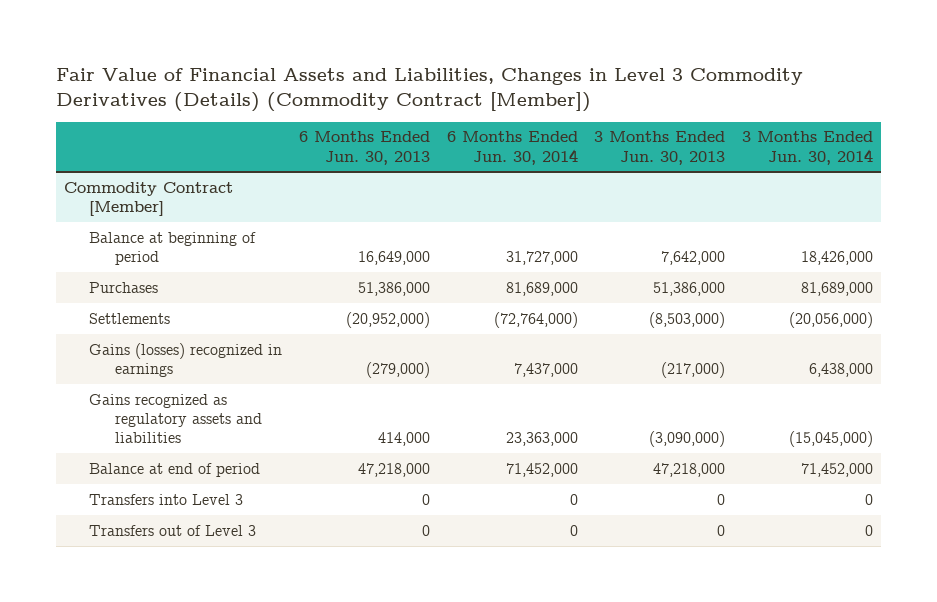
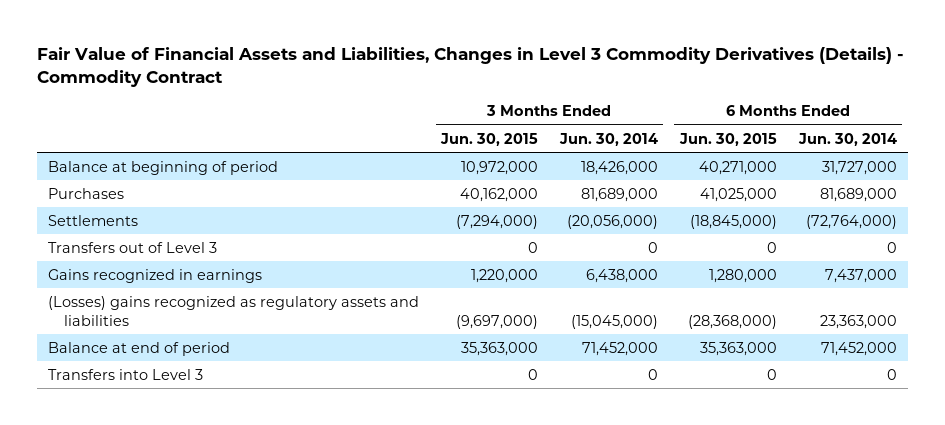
[55,67,803,112] Fair Value of Financial Assets and Liabilities, Changes in Level 3 Commodity Derivatives (Details) (Commodity Contract [Member]) -> [37,46,905,87] Fair Value of Financial Assets and Liabilities, Changes in Level 3 Commodity Derivatives (Details) - Commodity Contract
[299,131,431,165] 6 Months Ended Jun. 30, 2013 -> none
[594,131,726,165] 3 Months Ended Jun. 30, 2013 -> none
none -> [440,132,539,146] Jun. 30, 2015
none -> [678,132,777,146] Jun. 30, 2015
[64,181,234,217] Commodity Contract [Member] -> none
none -> [48,241,218,253] Transfers out of Level 3
[89,342,283,378] Gains (losses) recognized in earnings -> [48,268,263,283] Gains recognized in earnings
[89,393,262,444] Gains recognized as regulatory assets and liabilities -> [48,295,420,326] (Losses) gains recognized as regulatory assets and liabilities
[89,524,257,536] Transfers out of Level 3 -> none

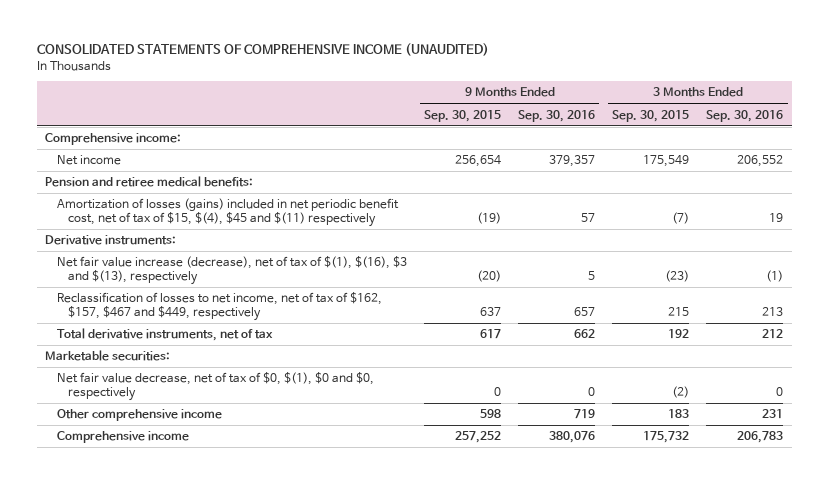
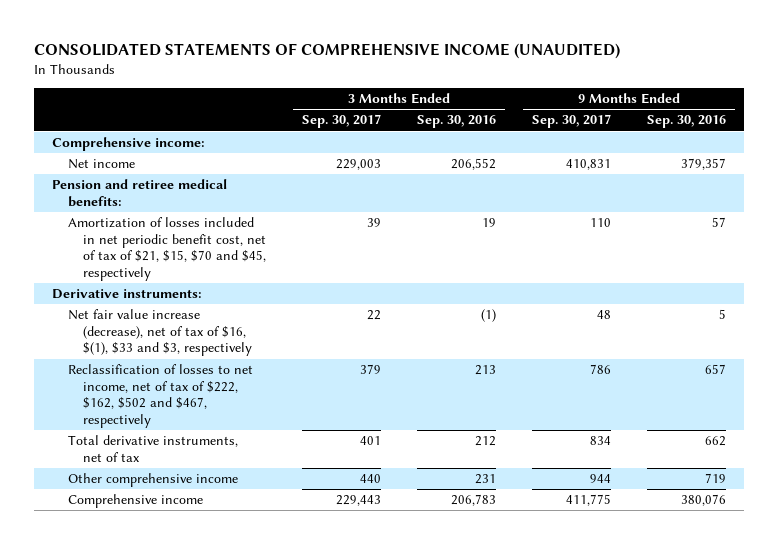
[423,109,501,122] Sep. 30, 2015 -> none
[612,109,690,122] Sep. 30, 2015 -> none
none -> [302,114,382,129] Sep. 30, 2017
none -> [531,114,611,129] Sep. 30, 2017
[56,198,399,228] Amortization of losses (gains) included in net periodic benefit cost, net of tax of $15, $(4), $45 and $(11) respectively -> [67,217,267,282] Amortization of losses included in net periodic benefit cost, net of tax of $21, $15, $70 and $45, respectively
[56,256,407,286] Net fair value increase (decrease), net of tax of $(1), $(16), $3 and $(13), respectively -> [67,309,253,357] Net fair value increase (decrease), net of tax of $16, $(1), $33 and $3, respectively
[56,292,382,322] Reclassification of losses to net income, net of tax of $162, $157, $467 and $449, respectively -> [67,364,253,429] Reclassification of losses to net income, net of tax of $222, $162, $502 and $467, respectively
[45,350,171,362] Marketable securities: -> none
[56,372,374,402] Net fair value decrease, net of tax of $0, $(1), $0 and $0, respectively -> none

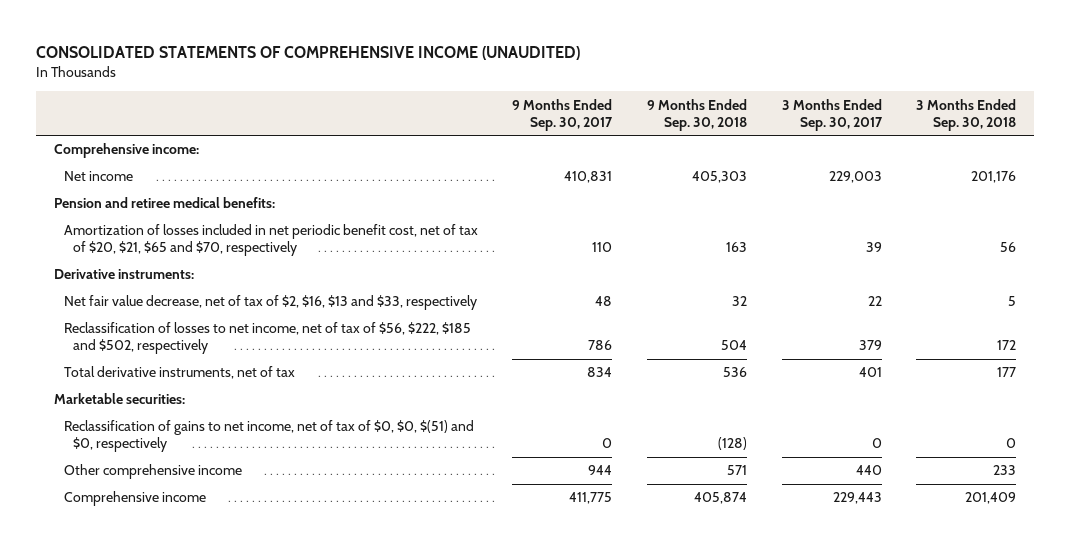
[416,115,496,129] Sep. 30, 2016 -> none
[646,115,726,129] Sep. 30, 2016 -> none
none -> [646,98,747,131] 9 Months Ended Sep. 30, 2018
none -> [916,98,1017,131] 3 Months Ended Sep. 30, 2018
[67,217,267,282] Amortization of losses included in net periodic benefit cost, net of tax of $21, $15, $70 and $45, respectively -> [63,224,478,257] Amortization of losses included in net periodic benefit cost, net of tax of $20, $21, $65 and $70, respectively
[67,309,253,357] Net fair value increase (decrease), net of tax of $16, $(1), $33 and $3, respectively -> [63,295,477,311] Net fair value decrease, net of tax of $2, $16, $13 and $33, respectively
[67,364,253,429] Reclassification of losses to net income, net of tax of $222, $162, $502 and $467, respectively -> [63,322,471,355] Reclassification of losses to net income, net of tax of $56, $222, $185 and $502, respectively
none -> [53,393,185,405] Marketable securities:
none -> [63,420,474,453] Reclassification of gains to net income, net of tax of $0, $0, $(51) and $0, respectively

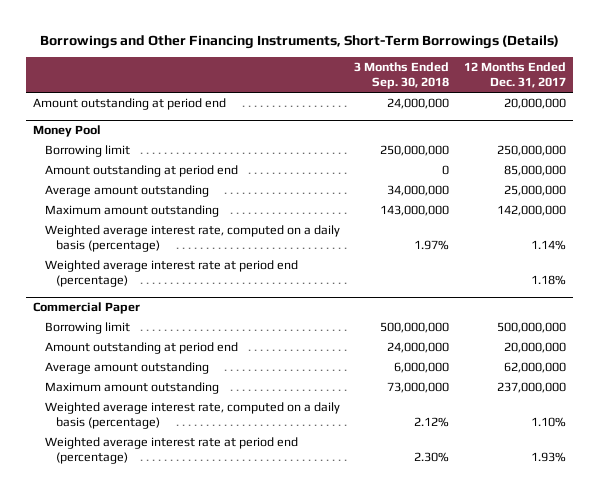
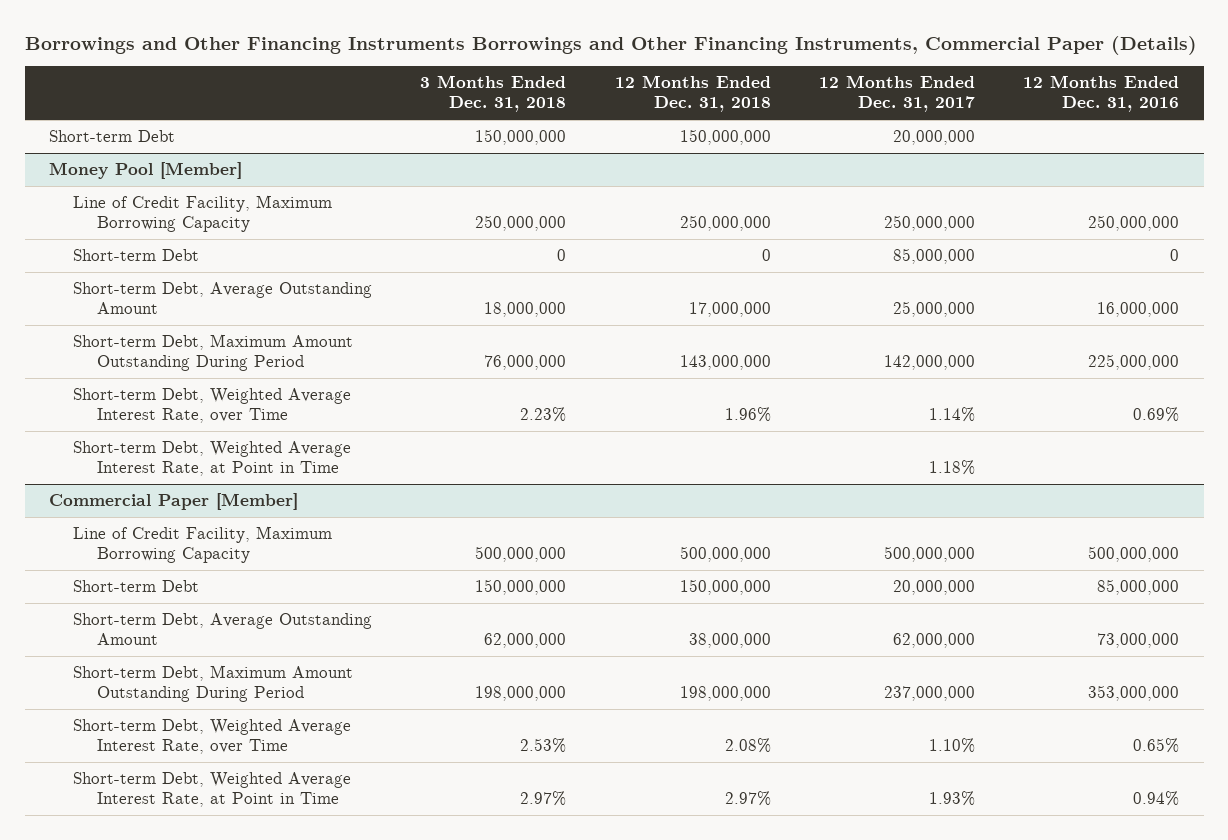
[39,35,559,50] Borrowings and Other Financing Instruments, Short-Term Borrowings (Details) -> [24,35,1197,55] Borrowings and Other Financing Instruments Borrowings and Other Financing Instruments, Commercial Paper (Details)
[354,62,450,90] 3 Months Ended Sep. 30, 2018 -> none
none -> [420,75,567,113] 3 Months Ended Dec. 31, 2018
none -> [614,75,771,113] 12 Months Ended Dec. 31, 2018
none -> [1023,75,1180,113] 12 Months Ended Dec. 31, 2016
[44,402,340,429] Weighted average interest rate, computed on a daily basis (percentage) -> none
[33,98,227,111] Amount outstanding at period end -> [48,129,175,142] Short-term Debt
[33,125,102,138] Money Pool -> [48,161,242,179] Money Pool [Member]
[44,145,130,158] Borrowing limit -> [72,194,332,233] Line of Credit Facility, Maximum Borrowing Capacity
[44,165,238,178] Amount outstanding at period end -> [72,248,199,261] Short-term Debt
[44,185,209,198] Average amount outstanding -> [72,281,372,315] Short-term Debt, Average Outstanding Amount
[44,205,219,218] Maximum amount outstanding -> [72,333,353,372] Short-term Debt, Maximum Amount Outstanding During Period
[44,225,340,252] Weighted average interest rate, computed on a daily basis (percentage) -> [72,387,351,424] Short-term Debt, Weighted Average Interest Rate, over Time
[44,260,298,287] Weighted average interest rate at period end (percentage) -> [72,440,351,477] Short-term Debt, Weighted Average Interest Rate, at Point in Time
[33,302,141,315] Commercial Paper -> [48,492,298,510] Commercial Paper [Member]
[44,322,130,335] Borrowing limit -> [72,525,332,564] Line of Credit Facility, Maximum Borrowing Capacity
[44,342,238,355] Amount outstanding at period end -> [72,579,199,592] Short-term Debt
[44,362,209,375] Average amount outstanding -> [72,612,372,646] Short-term Debt, Average Outstanding Amount
[44,382,219,395] Maximum amount outstanding -> [72,664,353,703] Short-term Debt, Maximum Amount Outstanding During Period
none -> [72,718,351,755] Short-term Debt, Weighted Average Interest Rate, over Time
[44,437,298,464] Weighted average interest rate at period end (percentage) -> [72,771,351,808] Short-term Debt, Weighted Average Interest Rate, at Point in Time

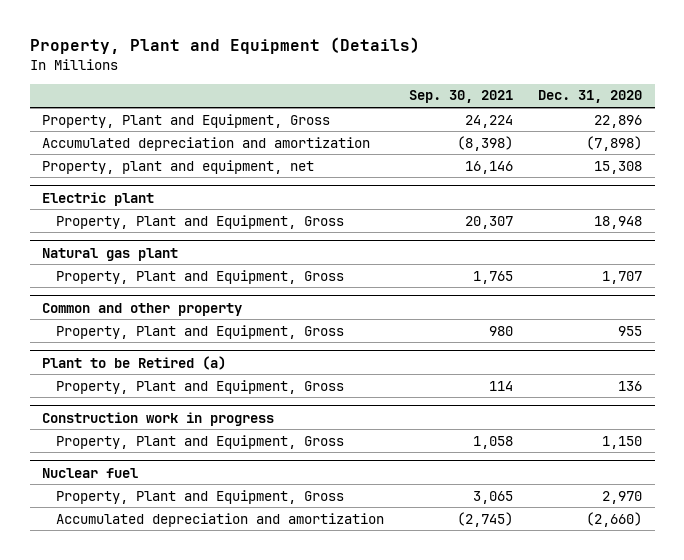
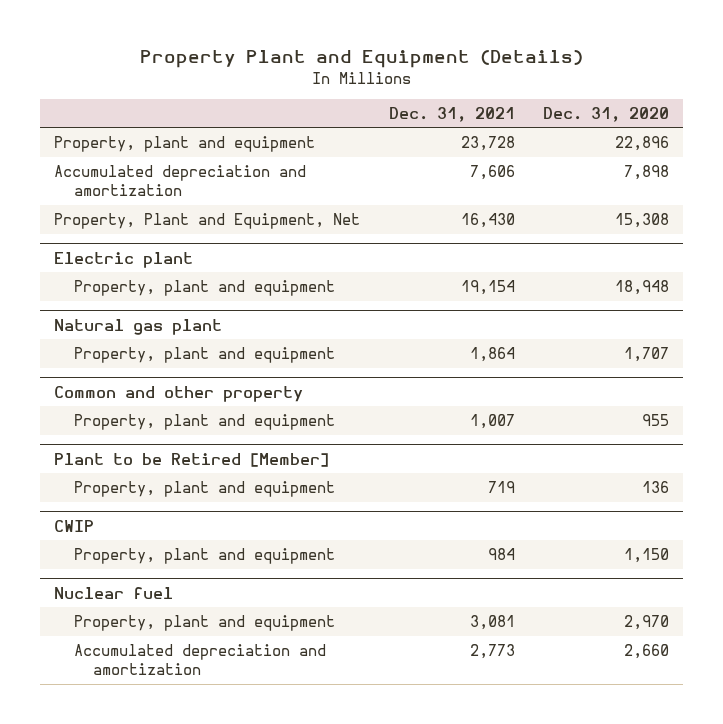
[29,37,420,55] Property, Plant and Equipment (Details) -> [139,50,583,69] Property Plant and Equipment (Details)
[409,90,514,104] Sep. 30, 2021 -> none
none -> [388,106,515,122] Dec. 31, 2021
[42,113,331,128] Property, Plant and Equipment, Gross -> [54,136,316,153] Property, plant and equipment
[586,135,643,151] (7,898) -> [624,165,670,181] 7,898
[42,159,315,174] Property, plant and equipment, net -> [54,213,361,230] Property, Plant and Equipment, Net
[56,214,345,229] Property, Plant and Equipment, Gross -> [73,280,335,297] Property, plant and equipment
[56,269,345,284] Property, Plant and Equipment, Gross -> [73,347,335,364] Property, plant and equipment
[56,324,345,339] Property, Plant and Equipment, Gross -> [73,414,335,431] Property, plant and equipment
[42,355,227,370] Plant to be Retired (a) -> [54,452,330,467] Plant to be Retired [Member]
[56,379,345,394] Property, Plant and Equipment, Gross -> [73,481,335,498] Property, plant and equipment
[42,411,275,426] Construction work in progress -> [54,519,95,532] CWIP
[56,434,345,449] Property, Plant and Equipment, Gross -> [73,548,335,565] Property, plant and equipment
[56,489,345,504] Property, Plant and Equipment, Gross -> [73,615,335,632] Property, plant and equipment
[586,511,643,527] (2,660) -> [624,644,670,660] 2,660

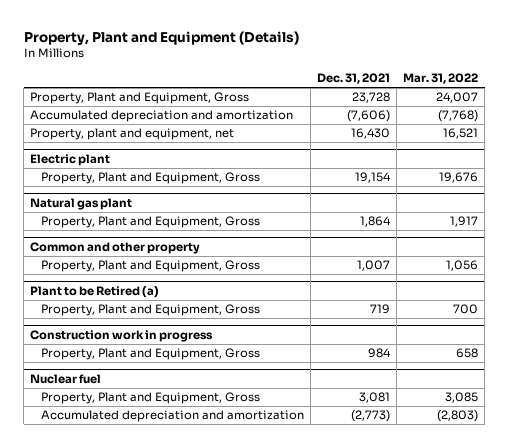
[139,50,583,69] Property Plant and Equipment (Details) -> [23,30,299,45] Property, Plant and Equipment (Details)
[543,106,670,122] Dec. 31, 2020 -> none
none -> [403,73,479,85] Mar. 31, 2022
[54,136,316,153] Property, plant and equipment -> [30,92,250,105] Property, Plant and Equipment, Gross
[469,165,515,181] 7,606 -> [346,110,390,123] (7,606)
[54,213,361,230] Property, Plant and Equipment, Net -> [30,128,235,141] Property, plant and equipment, net
[73,280,335,297] Property, plant and equipment -> [40,172,260,185] Property, Plant and Equipment, Gross
[73,347,335,364] Property, plant and equipment -> [40,216,260,229] Property, Plant and Equipment, Gross
[73,414,335,431] Property, plant and equipment -> [40,260,260,273] Property, Plant and Equipment, Gross
[54,452,330,467] Plant to be Retired [Member] -> [30,285,160,298] Plant to be Retired (a)
[73,481,335,498] Property, plant and equipment -> [40,304,260,317] Property, Plant and Equipment, Gross
[54,519,95,532] CWIP -> [30,329,214,342] Construction work in progress
[73,548,335,565] Property, plant and equipment -> [40,348,260,361] Property, Plant and Equipment, Gross
[73,615,335,632] Property, plant and equipment -> [40,392,260,405] Property, Plant and Equipment, Gross
[469,644,515,660] 2,773 -> [350,410,390,423] (2,773)

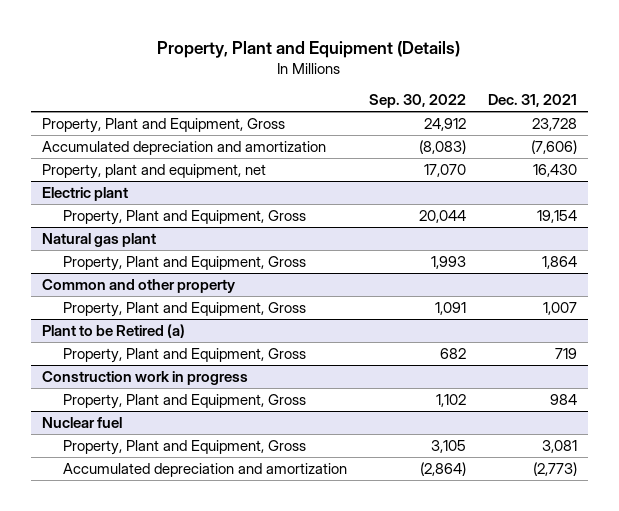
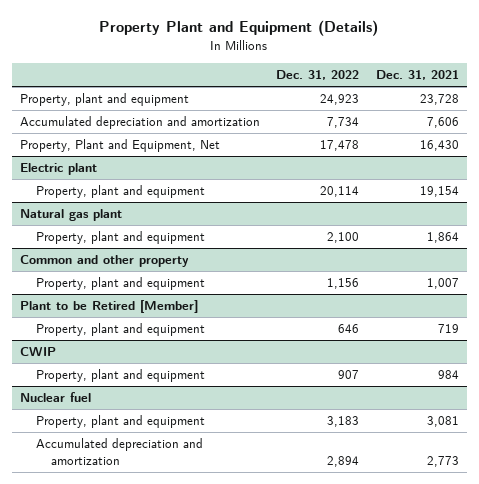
[157,40,461,58] Property, Plant and Equipment (Details) -> [99,19,379,36] Property Plant and Equipment (Details)
[369,94,467,109] Sep. 30, 2022 -> none
none -> [276,70,360,81] Dec. 31, 2022
[41,117,285,133] Property, Plant and Equipment, Gross -> [19,93,189,107] Property, plant and equipment
[531,139,578,154] (7,606) -> [426,117,459,129] 7,606
[41,163,266,179] Property, plant and equipment, net -> [19,139,220,153] Property, Plant and Equipment, Net
[63,209,307,225] Property, Plant and Equipment, Gross -> [35,185,205,199] Property, plant and equipment
[63,255,307,271] Property, Plant and Equipment, Gross -> [35,231,205,245] Property, plant and equipment
[63,301,307,317] Property, Plant and Equipment, Gross -> [35,277,205,291] Property, plant and equipment
[41,323,185,338] Plant to be Retired (a) -> [19,300,198,314] Plant to be Retired [Member]
[63,347,307,363] Property, Plant and Equipment, Gross -> [35,323,205,337] Property, plant and equipment
[41,370,248,385] Construction work in progress -> [19,347,56,357] CWIP
[63,393,307,409] Property, Plant and Equipment, Gross -> [35,369,205,383] Property, plant and equipment
[63,439,307,455] Property, Plant and Equipment, Gross -> [35,415,205,429] Property, plant and equipment
[533,461,578,476] (2,773) -> [426,455,459,467] 2,773

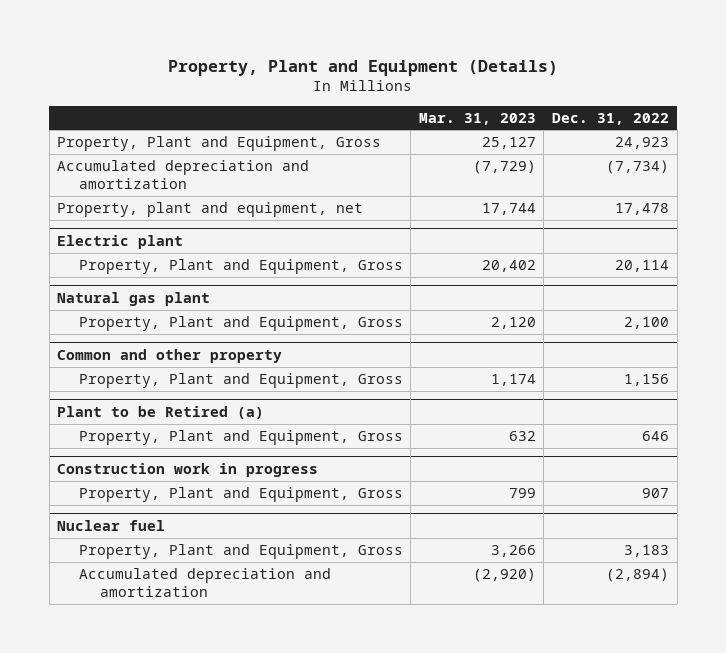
[99,19,379,36] Property Plant and Equipment (Details) -> [168,59,559,76] Property, Plant and Equipment (Details)
[375,70,459,81] Dec. 31, 2021 -> none
none -> [418,112,536,125] Mar. 31, 2023
[19,93,189,107] Property, plant and equipment -> [57,136,382,152] Property, Plant and Equipment, Gross
[327,117,360,129] 7,734 -> [606,160,670,175] (7,734)
[19,139,220,153] Property, Plant and Equipment, Net -> [57,202,364,218] Property, plant and equipment, net
[35,185,205,199] Property, plant and equipment -> [78,259,403,275] Property, Plant and Equipment, Gross
[35,231,205,245] Property, plant and equipment -> [78,316,403,332] Property, Plant and Equipment, Gross
[35,277,205,291] Property, plant and equipment -> [78,373,403,389] Property, Plant and Equipment, Gross
[19,300,198,314] Plant to be Retired [Member] -> [57,406,265,420] Plant to be Retired (a)
[35,323,205,337] Property, plant and equipment -> [78,430,403,446] Property, Plant and Equipment, Gross
[19,347,56,357] CWIP -> [57,463,319,478] Construction work in progress
[35,369,205,383] Property, plant and equipment -> [78,487,403,503] Property, Plant and Equipment, Gross
[35,415,205,429] Property, plant and equipment -> [78,544,403,560] Property, Plant and Equipment, Gross
[327,455,360,467] 2,894 -> [606,568,670,583] (2,894)

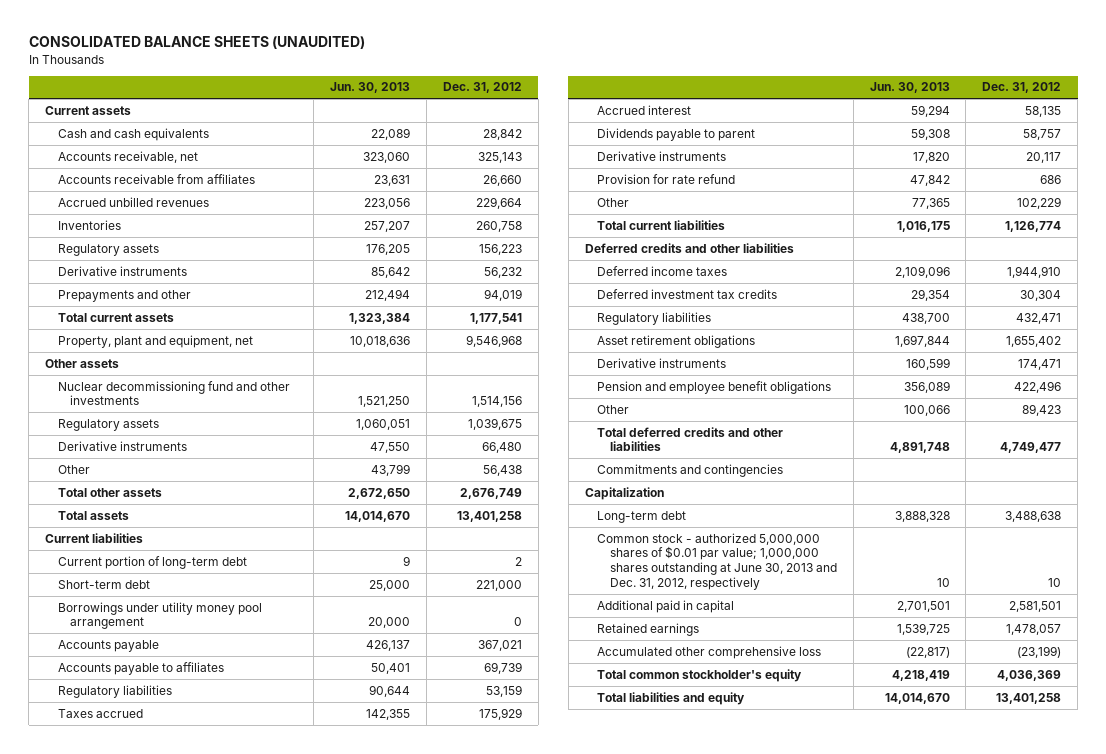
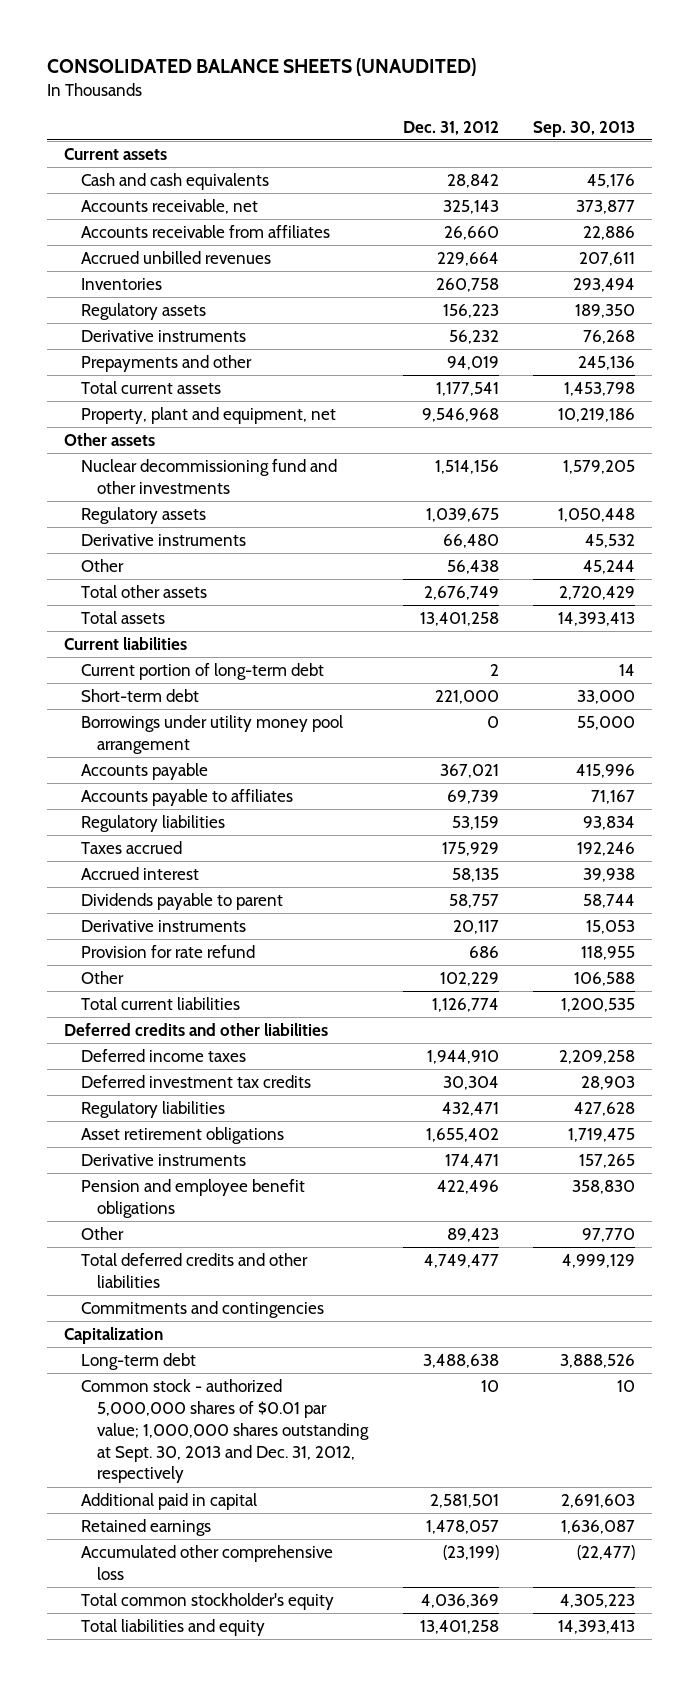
[330,82,411,94] Jun. 30, 2013 -> none
none -> [533,120,636,137] Sep. 30, 2013
[597,532,837,590] Common stock - authorized 5,000,000 shares of $0.01 par value; 1,000,000 shares outstanding at June 30, 2013 and Dec. 31, 2012, respectively -> [80,1379,370,1484] Common stock - authorized 5,000,000 shares of $0.01 par value; 1,000,000 shares outstanding at Sept. 30, 2013 and Dec. 31, 2012, respectively

